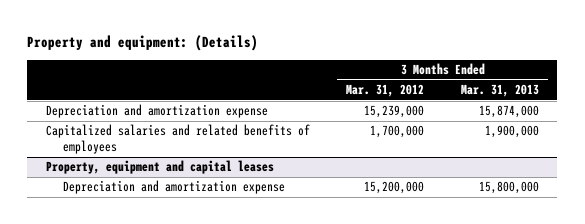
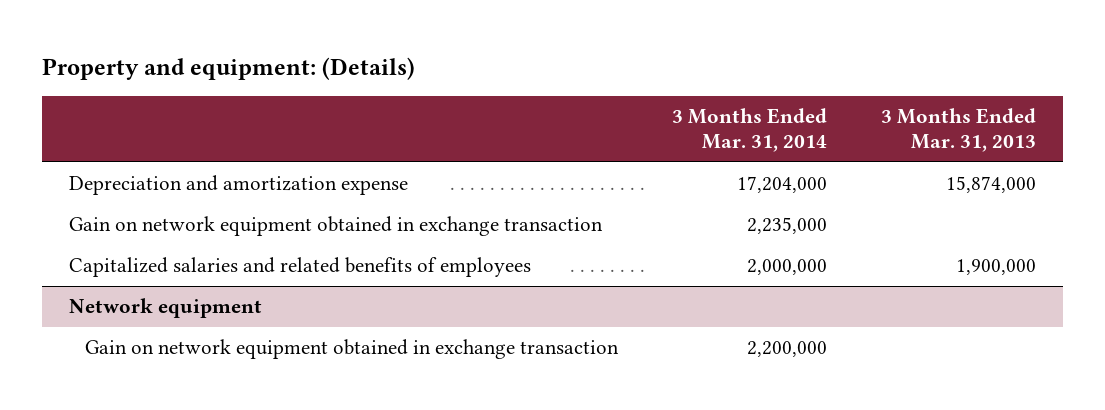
[346,84,425,98] Mar. 31, 2012 -> none
none -> [671,108,827,153] 3 Months Ended Mar. 31, 2014
none -> [69,216,604,237] Gain on network equipment obtained in exchange transaction
[45,160,274,175] Property, equipment and capital leases -> none
[63,180,286,195] Depreciation and amortization expense -> none
none -> [69,298,263,319] Network equipment
none -> [84,339,619,360] Gain on network equipment obtained in exchange transaction

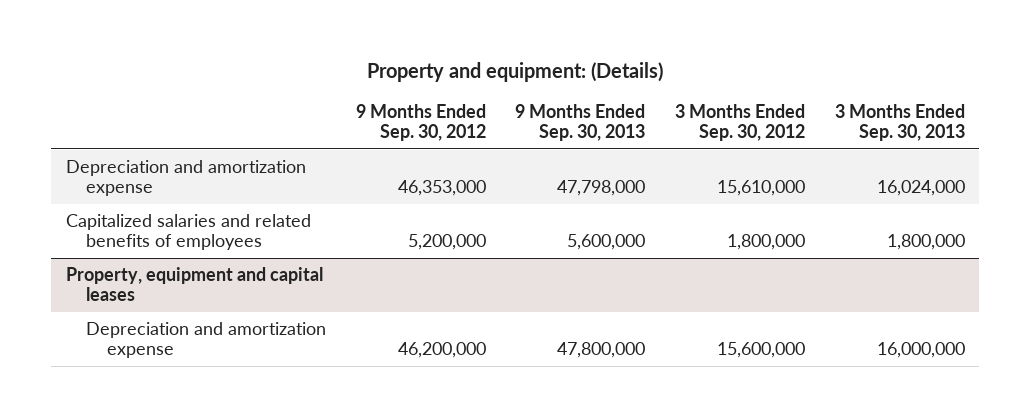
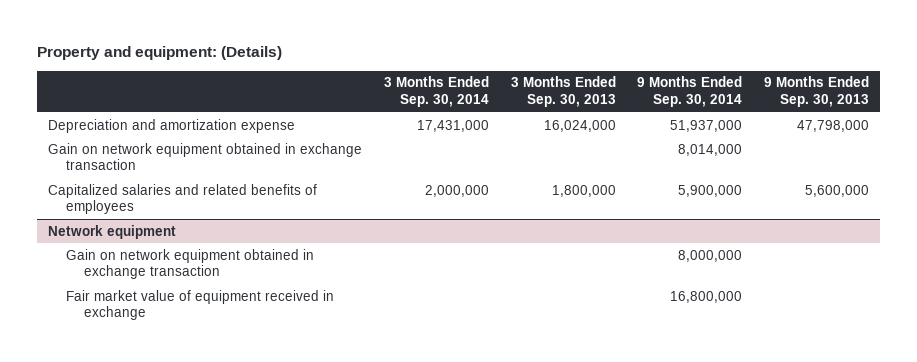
[355,104,486,142] 9 Months Ended Sep. 30, 2012 -> none
[674,104,805,142] 3 Months Ended Sep. 30, 2012 -> none
none -> [383,76,489,108] 3 Months Ended Sep. 30, 2014
none -> [637,76,743,108] 9 Months Ended Sep. 30, 2014
none -> [47,142,362,171] Gain on network equipment obtained in exchange transaction
[65,267,323,302] Property, equipment and capital leases -> none
[86,322,327,359] Depreciation and amortization expense -> none
none -> [47,224,176,239] Network equipment
none -> [65,248,314,280] Gain on network equipment obtained in exchange transaction
none -> [65,289,334,321] Fair market value of equipment received in exchange

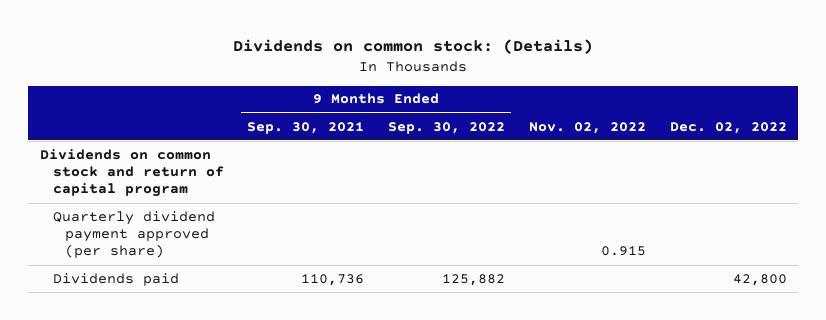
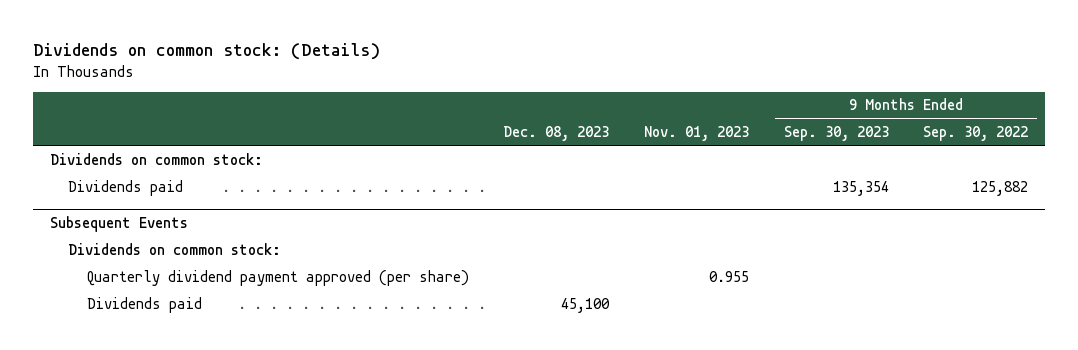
[247,121,365,134] Sep. 30, 2021 -> none
[528,121,646,134] Nov. 02, 2022 -> none
[669,121,787,134] Dec. 02, 2022 -> none
none -> [503,126,610,142] Dec. 08, 2023
none -> [644,126,750,142] Nov. 01, 2023
none -> [783,126,889,142] Sep. 30, 2023
[52,210,215,259] Quarterly dividend payment approved (per share) -> none
[39,148,224,198] Dividends on common stock and return of capital program -> [49,152,263,165] Dividends on common stock:
none -> [49,216,188,233] Subsequent Events
none -> [68,242,282,255] Dividends on common stock:
none -> [86,269,469,286] Quarterly dividend payment approved (per share)
none -> [86,296,202,313] Dividends paid

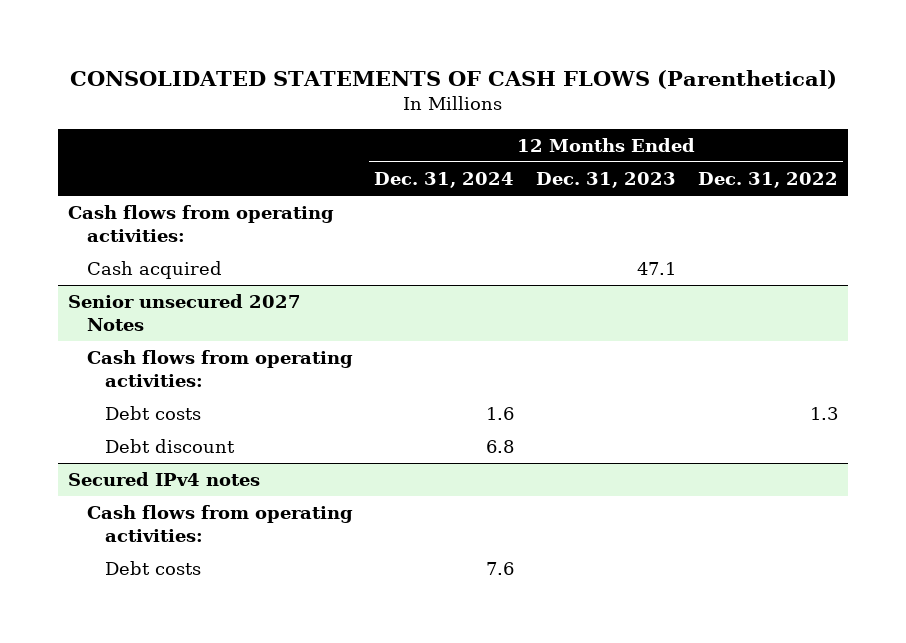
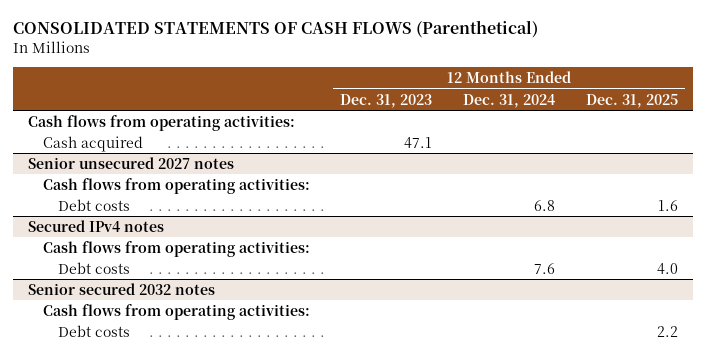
[697,172,838,189] Dec. 31, 2022 -> none
none -> [585,93,678,108] Dec. 31, 2025
[68,294,302,331] Senior unsecured 2027 Notes -> [27,156,234,169] Senior unsecured 2027 notes
[105,439,236,454] Debt discount -> none
[486,407,515,421] 1.6 -> [534,199,556,211] 6.8
none -> [27,282,215,295] Senior secured 2032 notes
none -> [42,303,310,320] Cash flows from operating activities:
none -> [57,324,130,337] Debt costs

